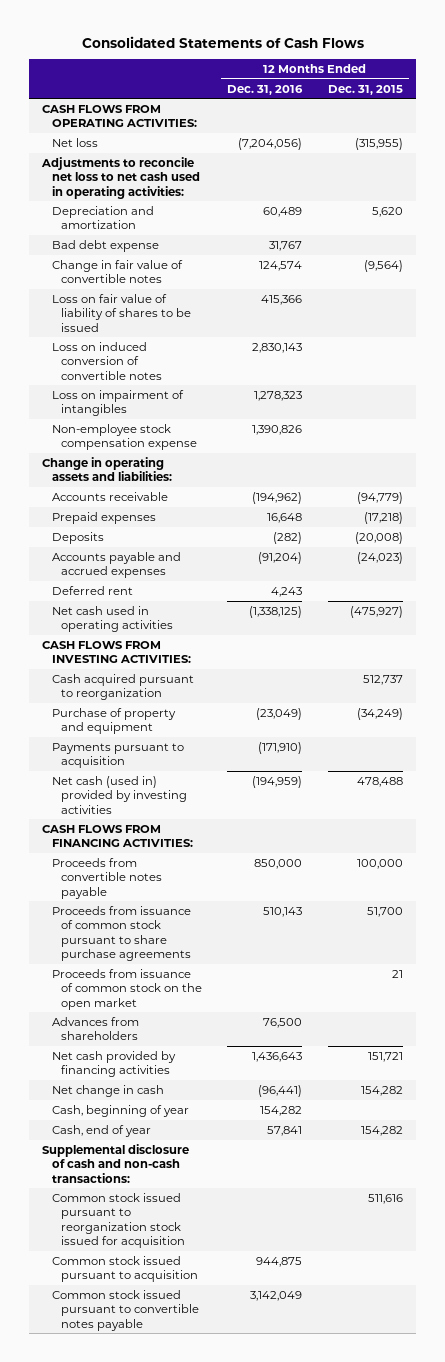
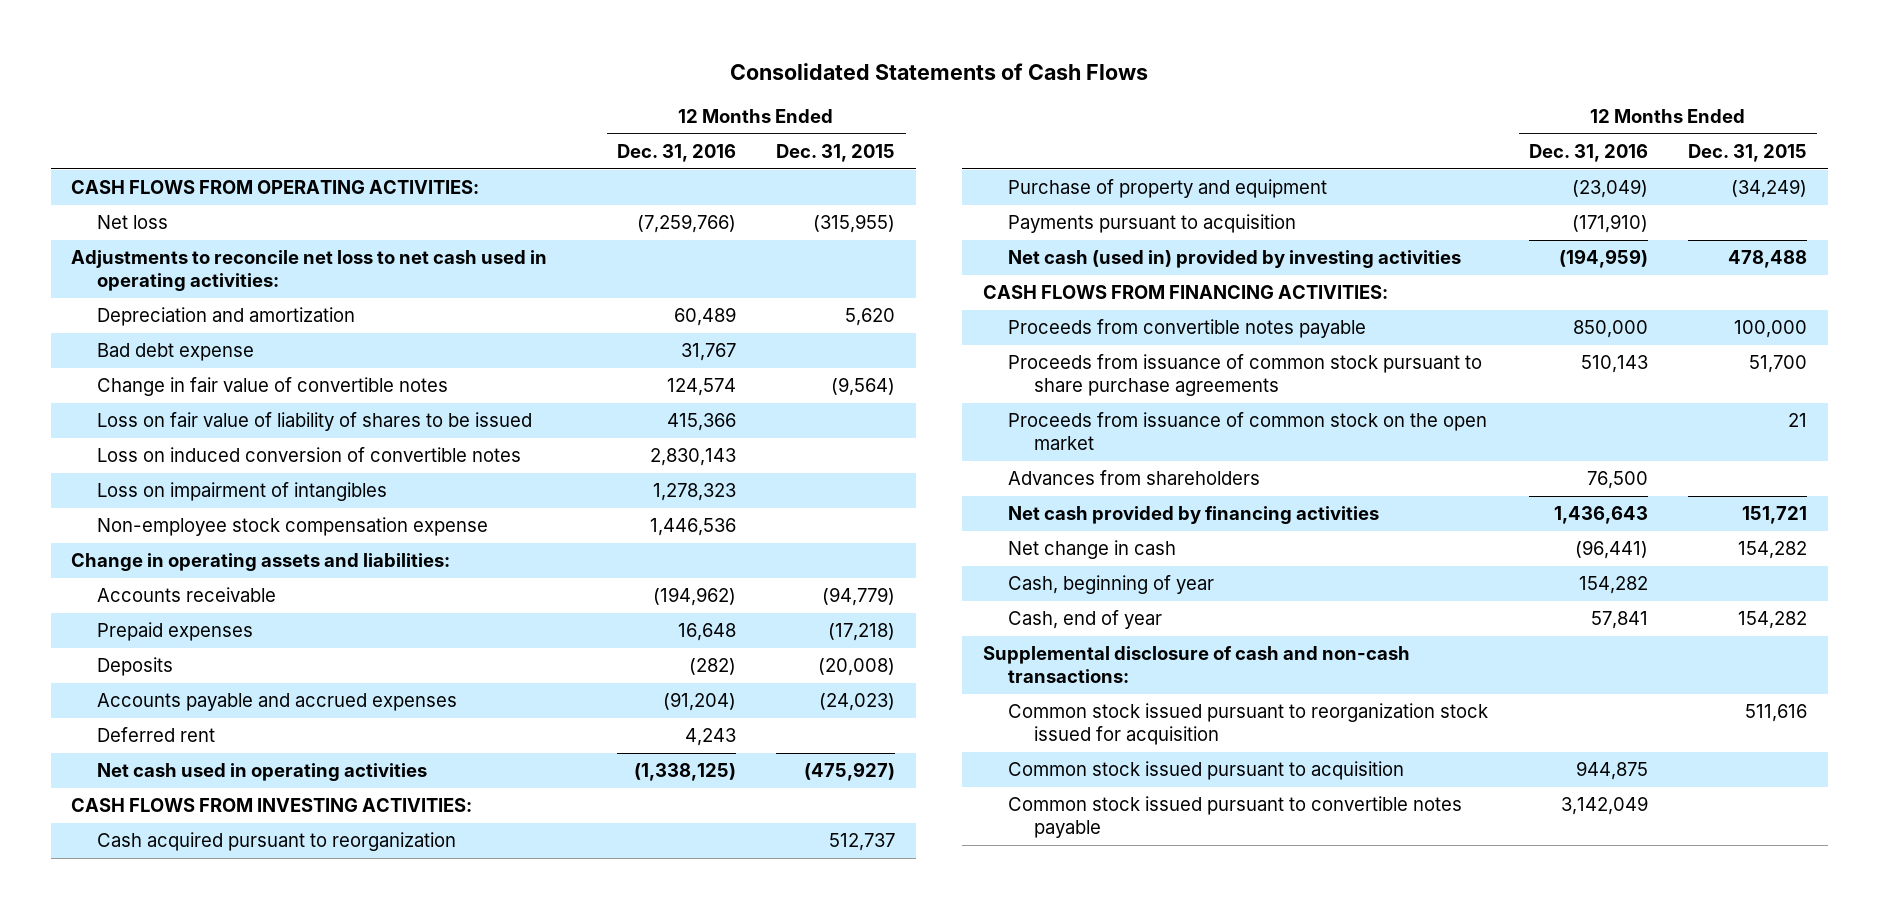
[238,137,303,150] (7,204,056) -> [636,214,736,234] (7,259,766)
[252,424,303,435] 1,390,826 -> [649,518,736,537] 1,446,536

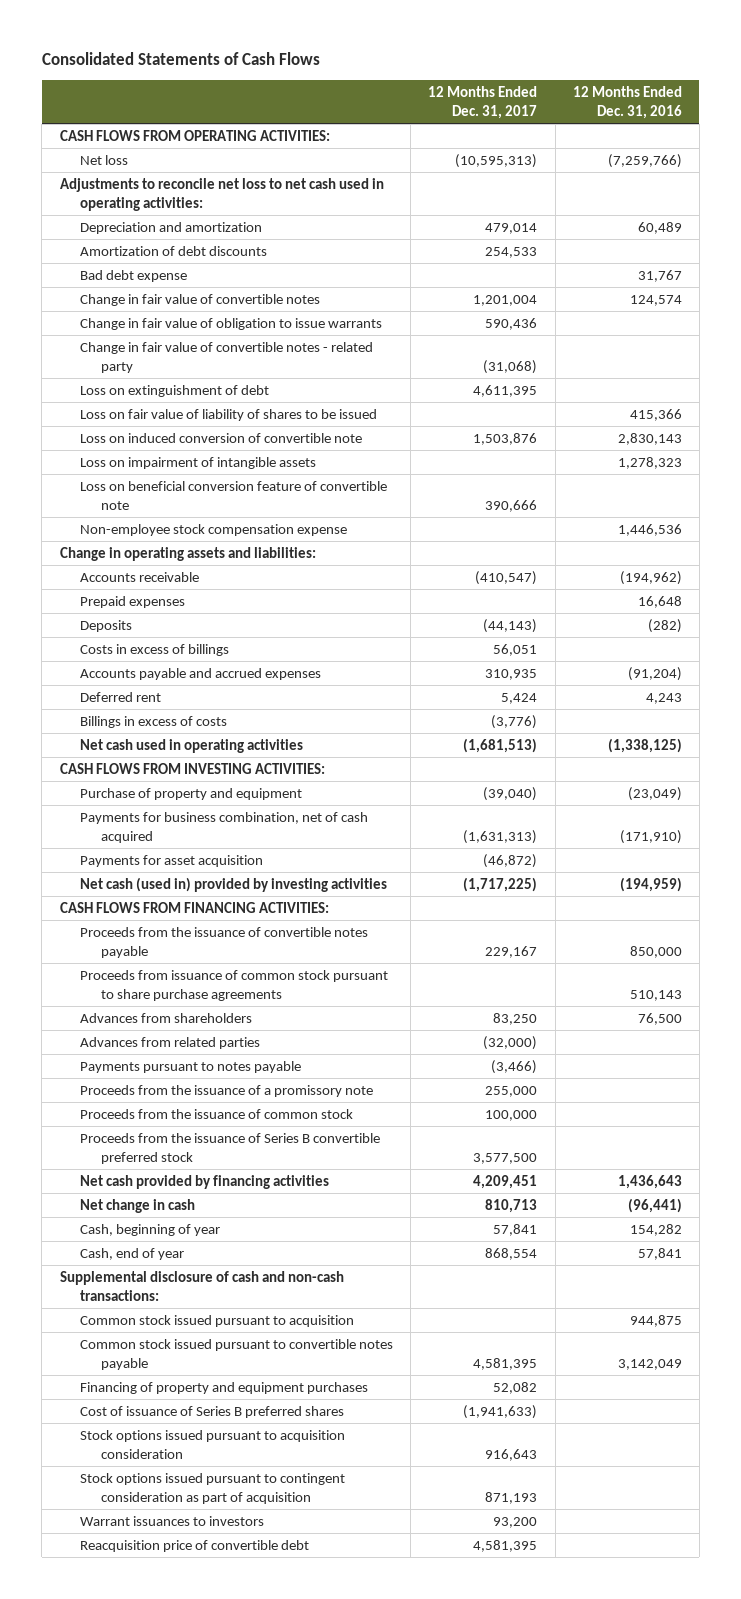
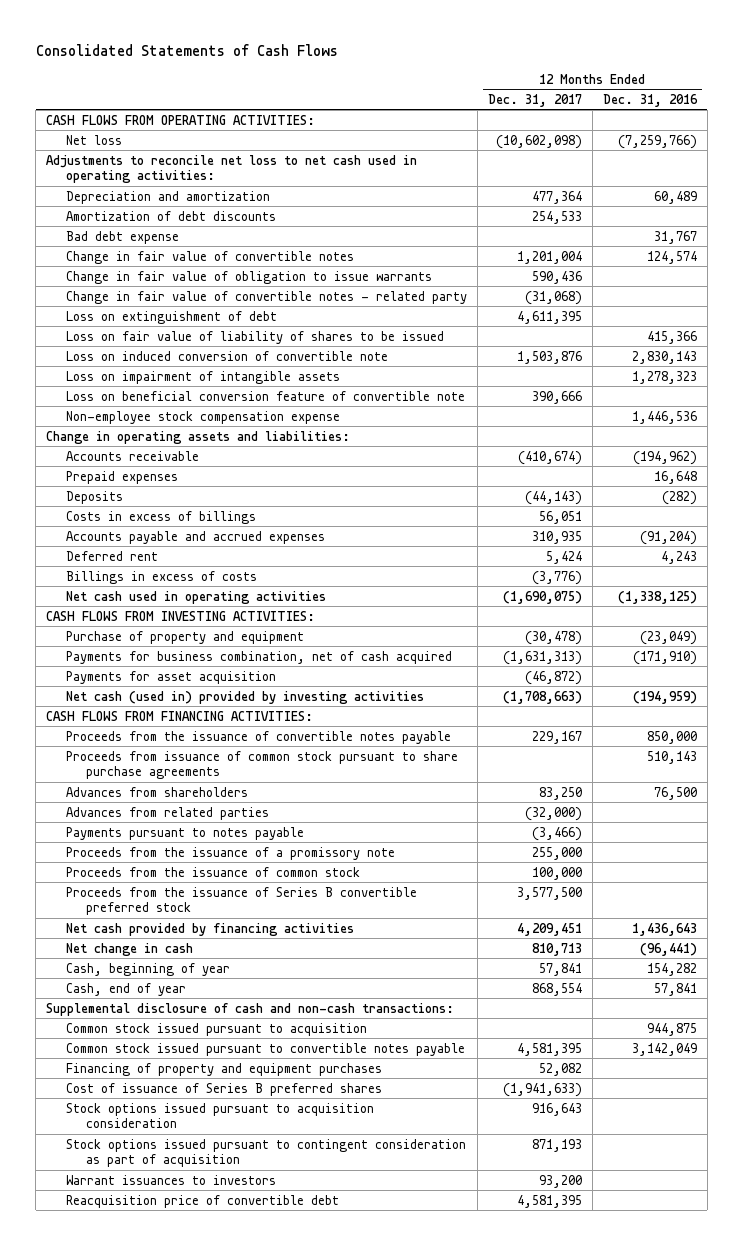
[455,153,538,168] (10,595,313) -> [496,134,583,149] (10,602,098)
[485,222,538,234] 479,014 -> [532,190,583,204] 477,364
[475,570,538,585] (410,547) -> [518,450,583,465] (410,674)
[463,737,538,753] (1,681,513) -> [503,590,583,604] (1,690,075)
[483,786,538,801] (39,040) -> [525,630,583,645] (30,478)
[463,876,538,892] (1,717,225) -> [503,690,583,704] (1,708,663)

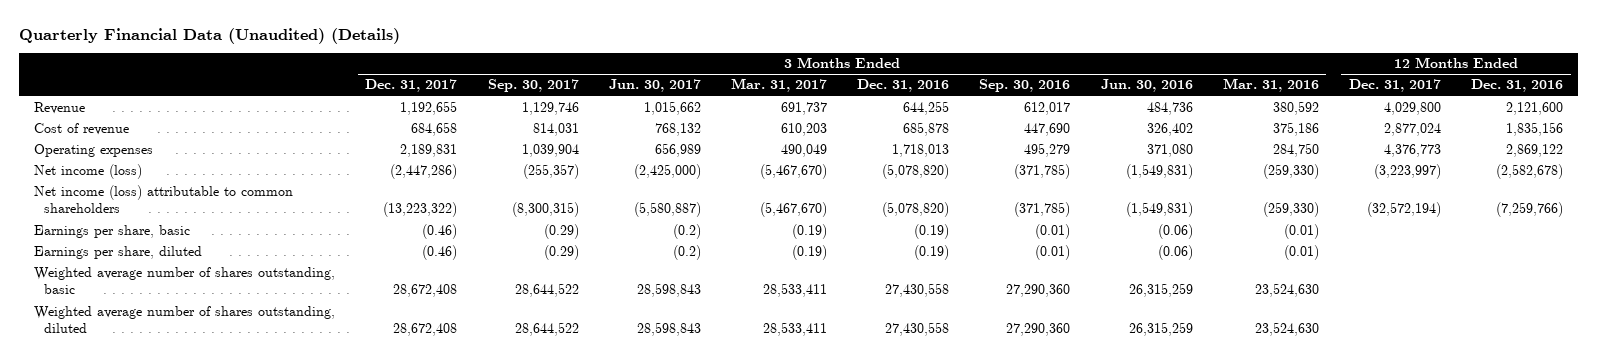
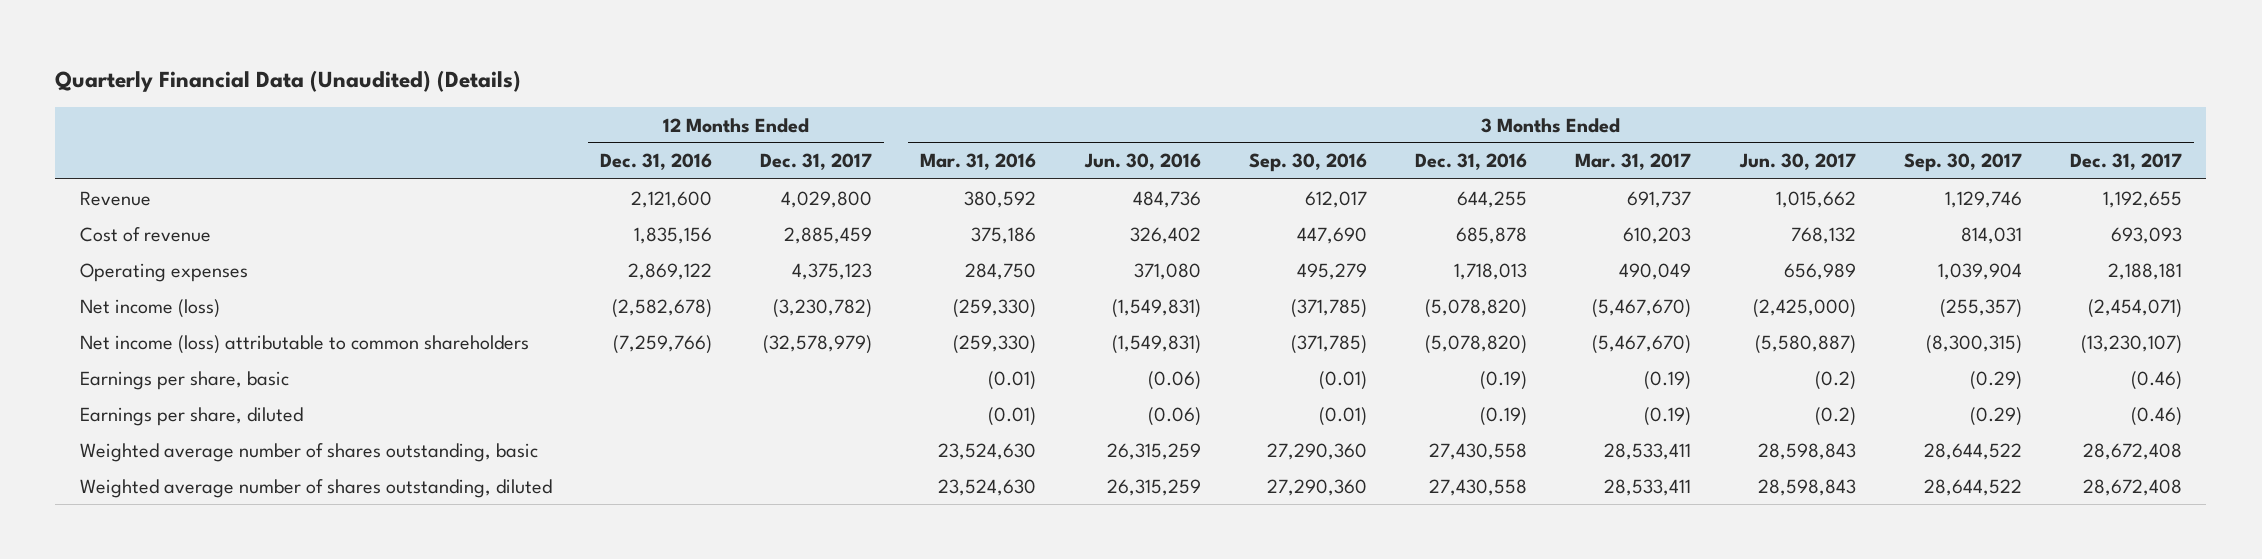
[411,122,458,137] 684,658 -> [2111,226,2183,244] 693,093
[1384,123,1442,137] 2,877,024 -> [784,226,873,244] 2,885,459
[400,144,458,158] 2,189,831 -> [2108,262,2183,280] 2,188,181
[1384,144,1442,158] 4,376,773 -> [792,262,873,280] 4,375,123
[390,164,458,180] (2,447,286) -> [2088,298,2183,318] (2,454,071)
[1374,164,1442,180] (3,223,997) -> [773,298,873,318] (3,230,782)
[383,202,458,218] (13,223,322) -> [2081,334,2183,354] (13,230,107)
[1367,202,1442,218] (32,572,194) -> [763,334,873,354] (32,578,979)

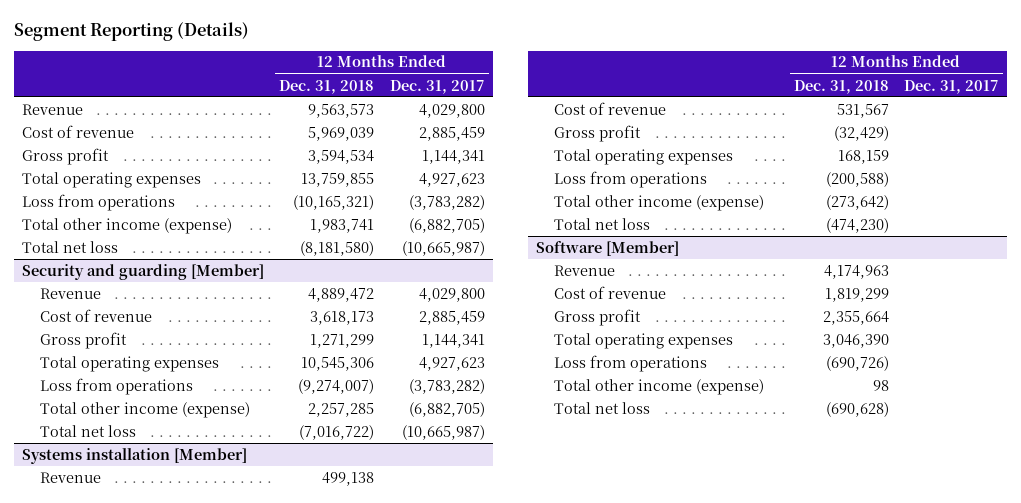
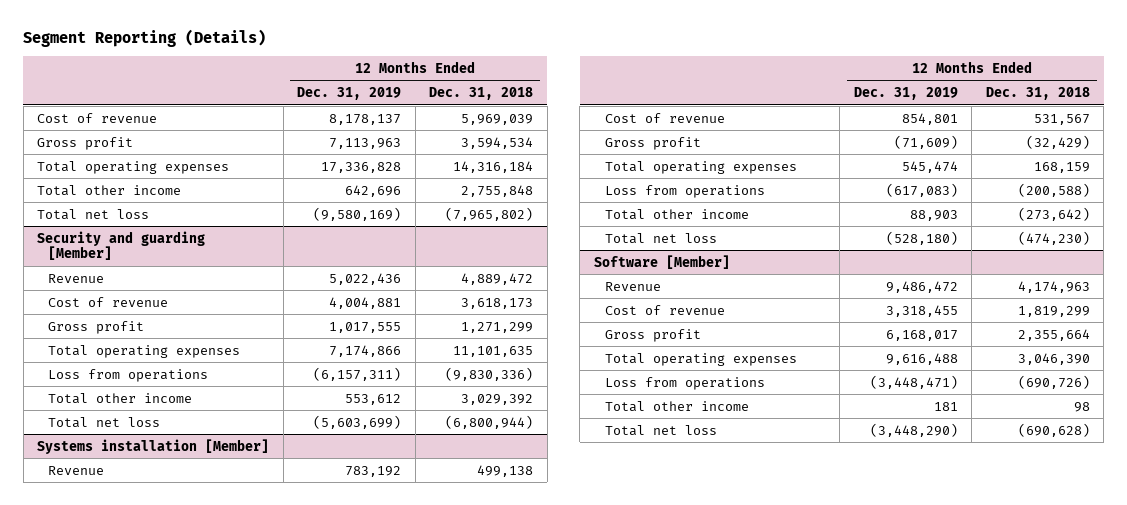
[389,79,485,94] Dec. 31, 2017 -> none
none -> [297,87,402,101] Dec. 31, 2019
[21,103,83,115] Revenue -> none
[21,193,175,211] Loss from operations -> none
[301,172,375,187] 13,759,855 -> [453,160,534,173] 14,316,184
[21,217,232,234] Total other income (expense) -> [37,184,182,196] Total other income
[310,218,375,233] 1,983,741 -> [461,184,534,197] 2,755,848
[300,240,375,256] (8,181,580) -> [445,206,534,221] (7,965,802)
[301,356,375,371] 10,545,306 -> [453,345,534,357] 11,101,635
[298,378,375,394] (9,274,007) -> [445,366,534,381] (9,830,336)
[39,401,250,418] Total other income (expense) -> [47,392,192,404] Total other income
[308,402,375,417] 2,257,285 -> [461,393,534,405] 3,029,392
[299,424,375,440] (7,016,722) -> [445,414,534,429] (6,800,944)
[554,194,765,211] Total other income (expense) -> [604,208,749,220] Total other income
[554,378,765,395] Total other income (expense) -> [604,400,749,412] Total other income

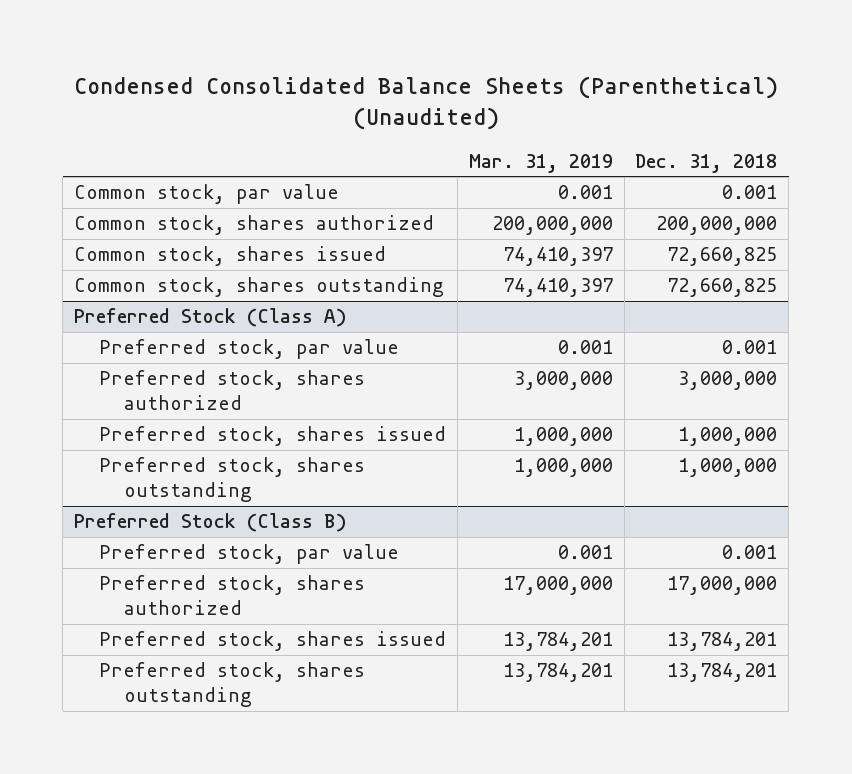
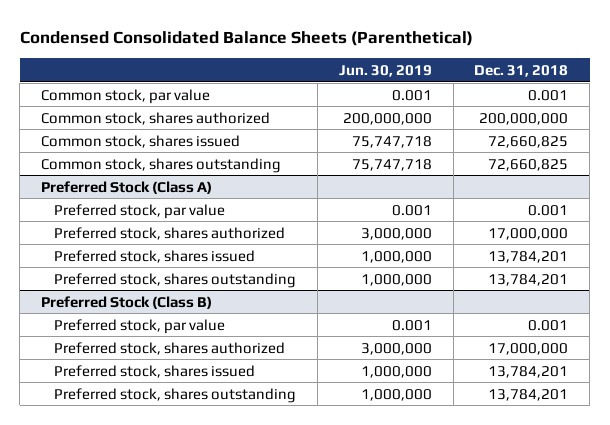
[73,75,778,131] Condensed Consolidated Balance Sheets (Parenthetical) (Unaudited) -> [19,31,473,47] Condensed Consolidated Balance Sheets (Parenthetical)
[468,153,613,173] Mar. 31, 2019 -> none
none -> [338,64,432,77] Jun. 30, 2019
[678,371,778,391] 3,000,000 -> [488,227,569,240] 17,000,000
[678,427,778,447] 1,000,000 -> [488,250,569,263] 13,784,201
[678,458,778,478] 1,000,000 -> [488,273,569,286] 13,784,201

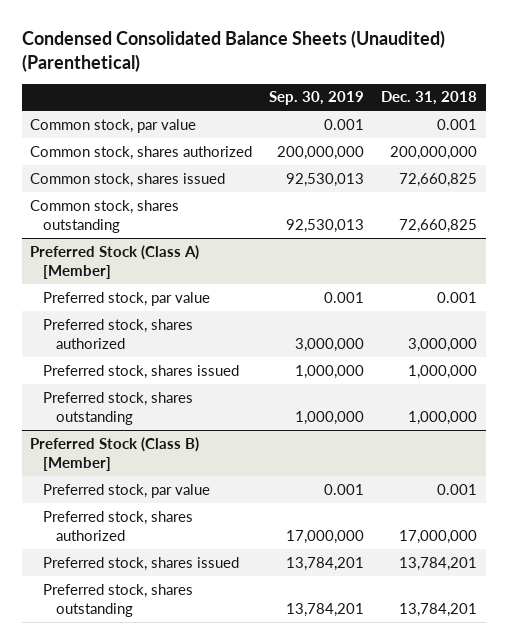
[19,31,473,47] Condensed Consolidated Balance Sheets (Parenthetical) -> [21,30,445,72] Condensed Consolidated Balance Sheets (Unaudited) (Parenthetical)
[338,64,432,77] Jun. 30, 2019 -> none
none -> [269,91,365,106] Sep. 30, 2019
[41,180,213,194] Preferred Stock (Class A) -> [30,244,200,279] Preferred Stock (Class A) [Member]
[488,227,569,240] 17,000,000 -> [408,337,478,352] 3,000,000
[488,250,569,263] 13,784,201 -> [408,364,478,379] 1,000,000
[488,273,569,286] 13,784,201 -> [408,410,478,425] 1,000,000
[41,295,213,309] Preferred Stock (Class B) -> [30,436,200,471] Preferred Stock (Class B) [Member]

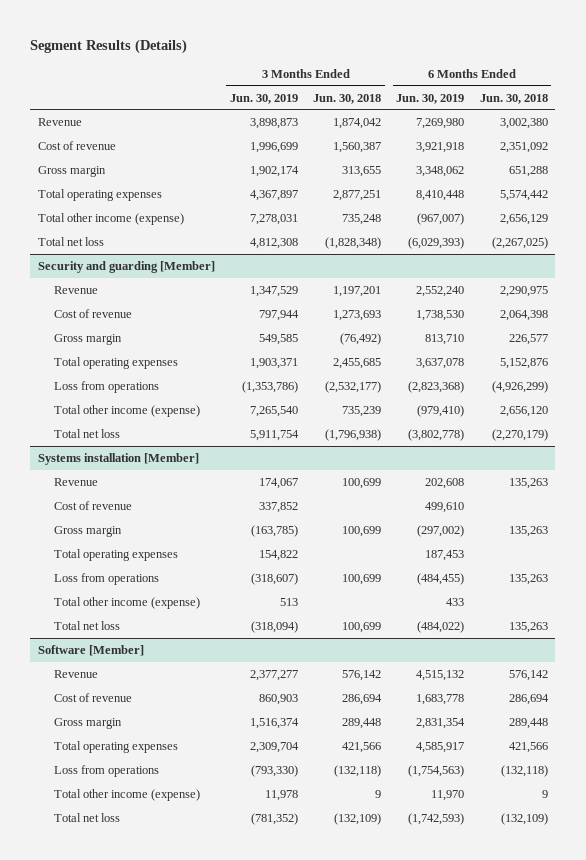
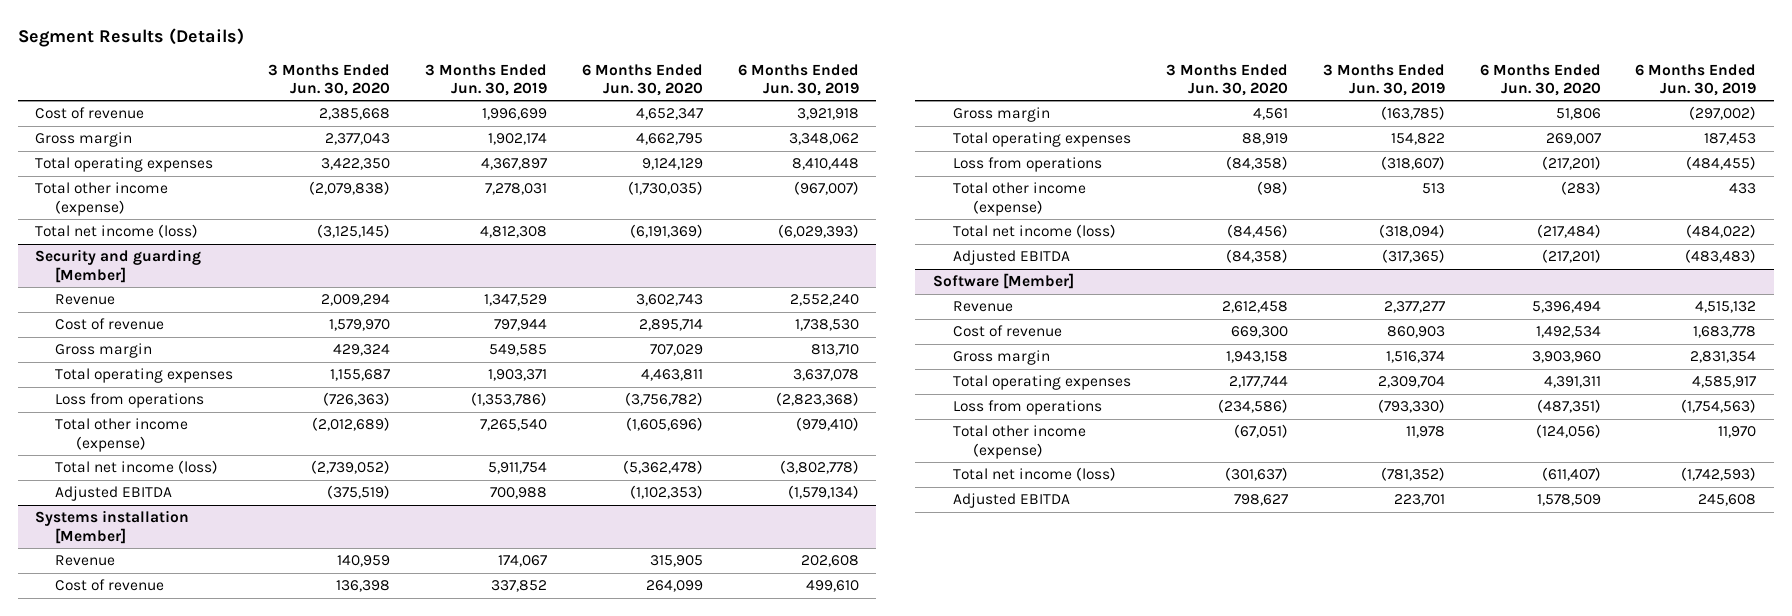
[313,93,382,104] Jun. 30, 2018 -> none
[479,93,548,104] Jun. 30, 2018 -> none
none -> [268,63,391,96] 3 Months Ended Jun. 30, 2020
none -> [582,63,704,96] 6 Months Ended Jun. 30, 2020
[38,117,83,126] Revenue -> none
[38,236,105,246] Total net loss -> [35,224,199,239] Total net income (loss)
[54,428,121,438] Total net loss -> [55,460,219,475] Total net income (loss)
none -> [55,486,173,502] Adjusted EBITDA
[54,620,121,630] Total net loss -> [952,224,1116,239] Total net income (loss)
none -> [952,250,1070,266] Adjusted EBITDA
[54,812,121,822] Total net loss -> [952,467,1116,482] Total net income (loss)
none -> [952,493,1070,509] Adjusted EBITDA

